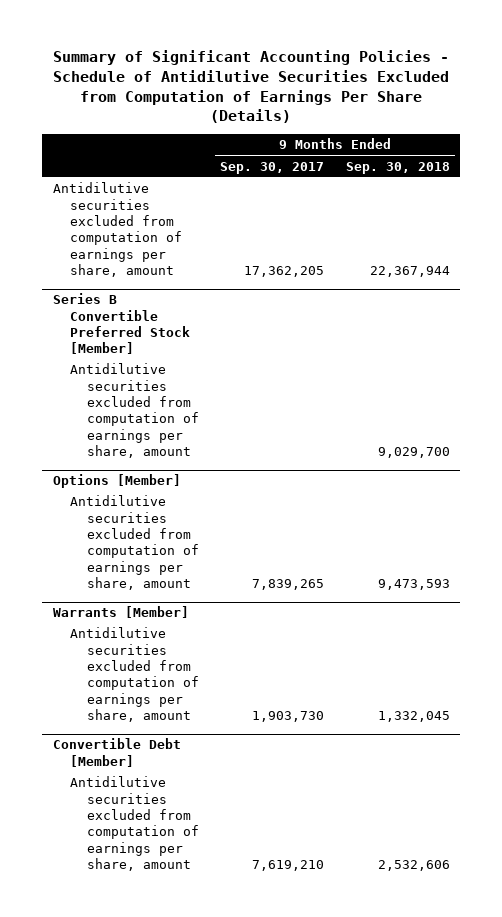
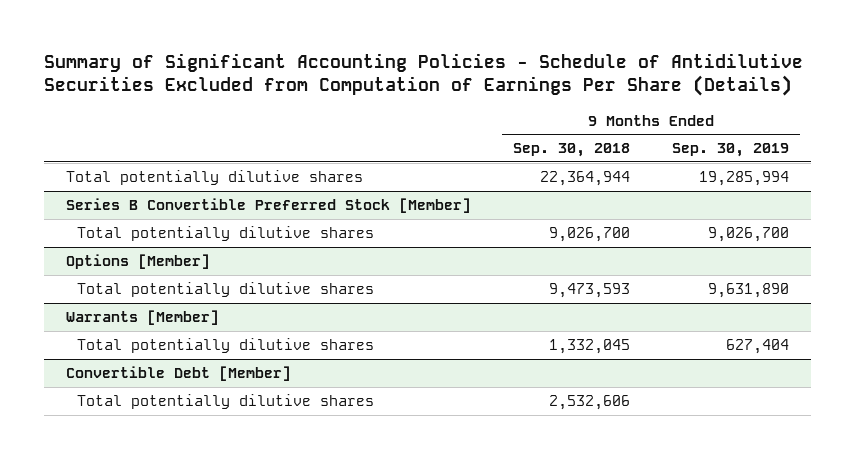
[220,161,325,174] Sep. 30, 2017 -> none
none -> [672,143,790,158] Sep. 30, 2019
[52,182,182,278] Antidilutive securities excluded from computation of earnings per share, amount -> none
none -> [65,170,363,186] Total potentially dilutive shares
[69,363,199,459] Antidilutive securities excluded from computation of earnings per share, amount -> none
none -> [76,226,374,242] Total potentially dilutive shares
[69,495,199,591] Antidilutive securities excluded from computation of earnings per share, amount -> [76,282,374,298] Total potentially dilutive shares
[69,627,199,723] Antidilutive securities excluded from computation of earnings per share, amount -> [76,338,374,354] Total potentially dilutive shares
[69,776,199,872] Antidilutive securities excluded from computation of earnings per share, amount -> [76,394,374,410] Total potentially dilutive shares

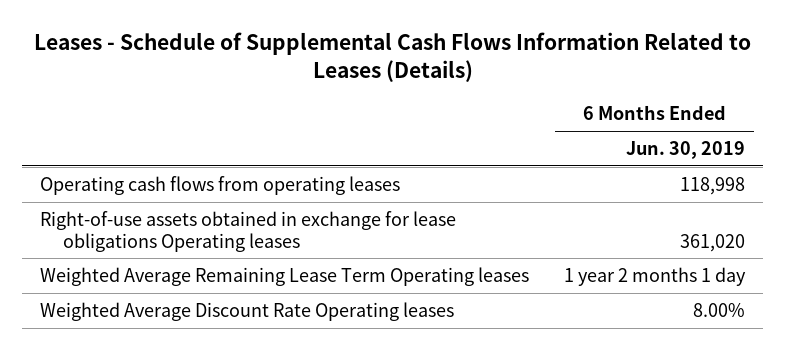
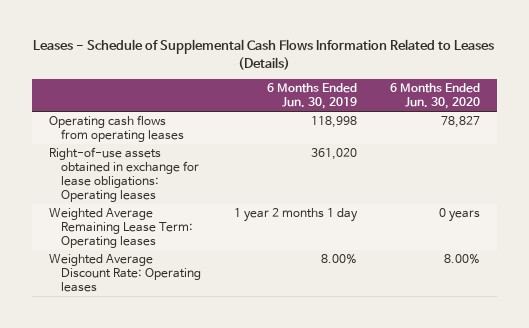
none -> [390,83,481,110] 6 Months Ended Jun. 30, 2020
[39,210,456,252] Right-of-use assets obtained in exchange for lease obligations Operating leases -> [48,147,200,202] Right-of-use assets obtained in exchange for lease obligations: Operating leases
[39,266,529,286] Weighted Average Remaining Lease Term Operating leases -> [48,208,194,248] Weighted Average Remaining Lease Term: Operating leases
[39,301,454,321] Weighted Average Discount Rate Operating leases -> [48,254,202,292] Weighted Average Discount Rate: Operating leases

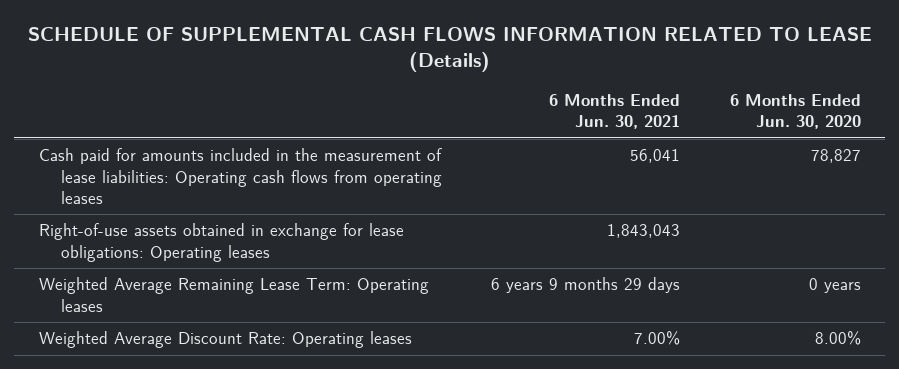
[33,38,495,70] Leases - Schedule of Supplemental Cash Flows Information Related to Leases (Details) -> [27,26,872,72] SCHEDULE OF SUPPLEMENTAL CASH FLOWS INFORMATION RELATED TO LEASE (Details)
[267,83,358,110] 6 Months Ended Jun. 30, 2019 -> none
none -> [549,94,681,130] 6 Months Ended Jun. 30, 2021
[48,115,185,143] Operating cash flows from operating leases -> [38,148,443,204] Cash paid for amounts included in the measurement of lease liabilities: Operating cash flows from operating leases

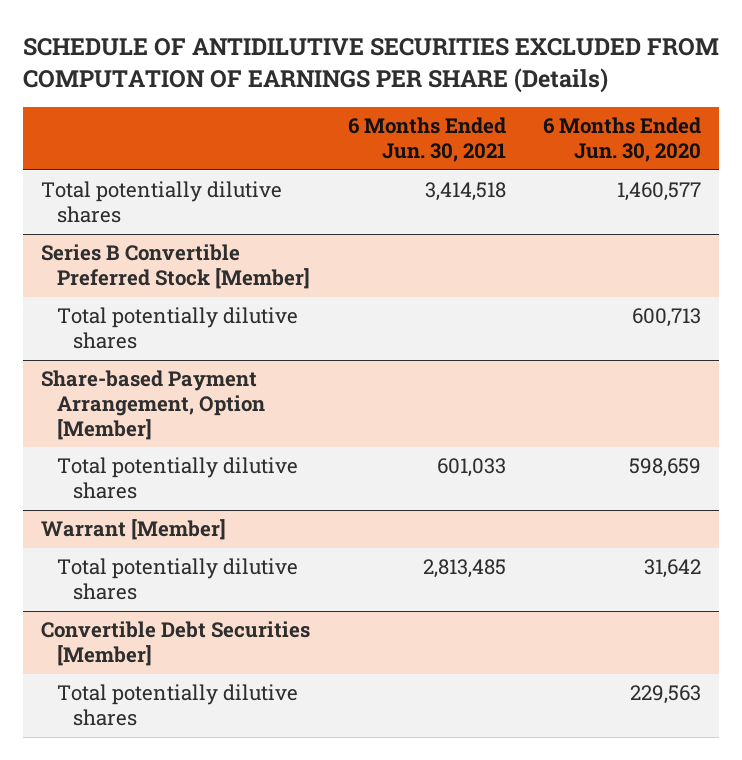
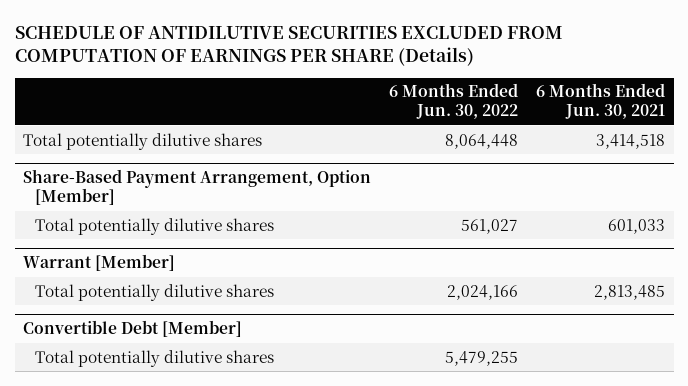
[542,117,701,162] 6 Months Ended Jun. 30, 2020 -> none
none -> [389,83,519,120] 6 Months Ended Jun. 30, 2022
[41,244,311,289] Series B Convertible Preferred Stock [Member] -> none
[57,307,299,349] Total potentially dilutive shares -> none
[41,370,266,440] Share-based Payment Arrangement, Option [Member] -> [23,169,372,206] Share-Based Payment Arrangement, Option [Member]
[41,621,311,666] Convertible Debt Securities [Member] -> [23,320,243,338] Convertible Debt [Member]

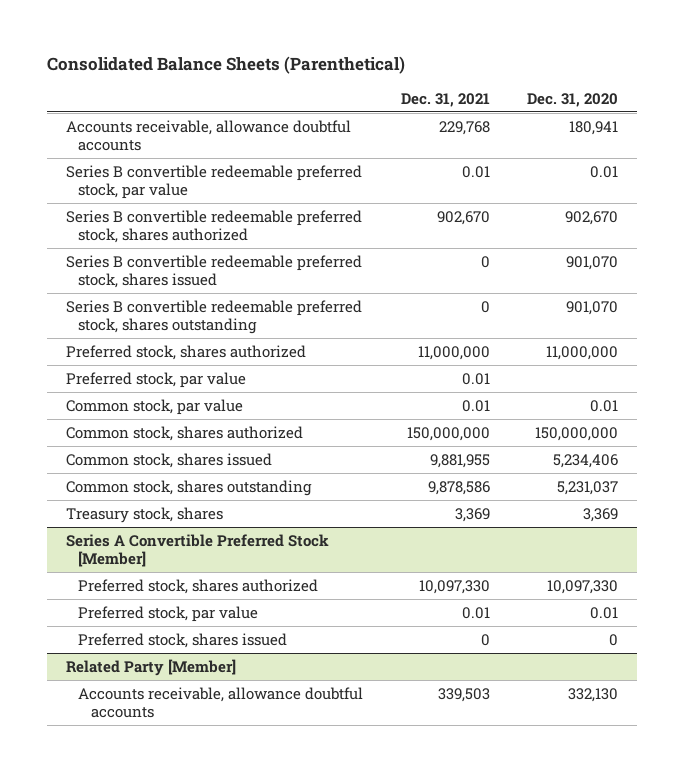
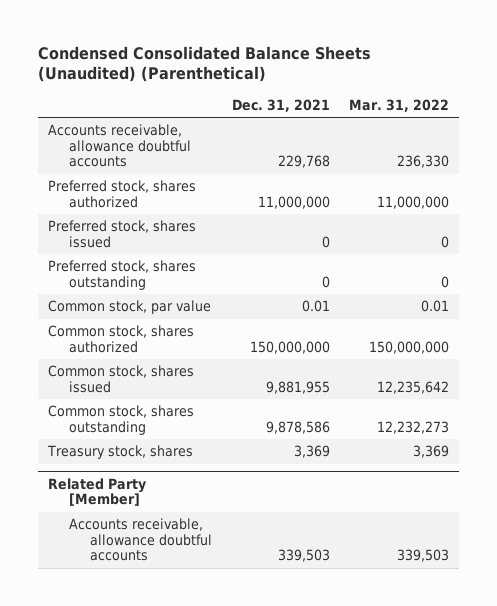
[47,56,406,75] Consolidated Balance Sheets (Parenthetical) -> [37,45,371,83] Condensed Consolidated Balance Sheets (Unaudited) (Parenthetical)
[526,92,618,107] Dec. 31, 2020 -> none
none -> [349,98,450,112] Mar. 31, 2022
[65,164,362,200] Series B convertible redeemable preferred stock, par value -> none
[65,209,362,244] Series B convertible redeemable preferred stock, shares authorized -> none
[65,254,362,289] Series B convertible redeemable preferred stock, shares issued -> none
[65,299,362,335] Series B convertible redeemable preferred stock, shares outstanding -> none
[65,371,246,388] Preferred stock, par value -> none
none -> [47,220,196,248] Preferred stock, shares issued
none -> [47,260,196,290] Preferred stock, shares outstanding
[65,533,329,568] Series A Convertible Preferred Stock [Member] -> none
[78,578,319,594] Preferred stock, shares authorized -> none
[78,605,259,622] Preferred stock, par value -> none
[78,632,288,648] Preferred stock, shares issued -> none

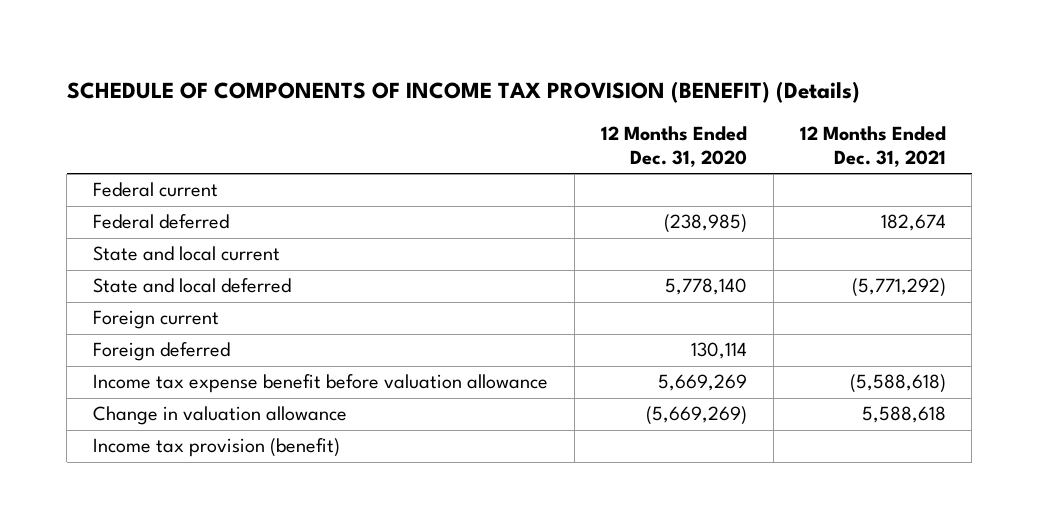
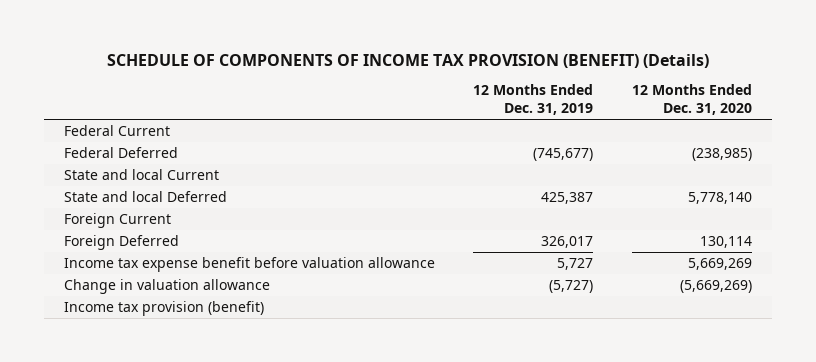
[799,125,946,167] 12 Months Ended Dec. 31, 2021 -> none
none -> [473,84,594,116] 12 Months Ended Dec. 31, 2019
[93,182,219,198] Federal current -> [63,124,170,136] Federal Current
[93,214,230,230] Federal deferred -> [63,146,178,158] Federal Deferred
[93,246,281,262] State and local current -> [63,168,219,180] State and local Current
[93,278,292,294] State and local deferred -> [63,190,227,202] State and local Deferred
[93,310,220,330] Foreign current -> [63,212,171,228] Foreign Current
[93,342,231,362] Foreign deferred -> [63,234,179,250] Foreign Deferred

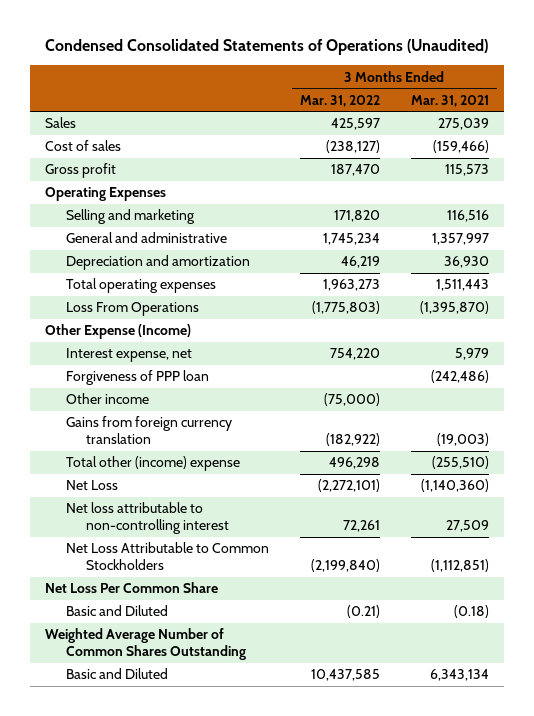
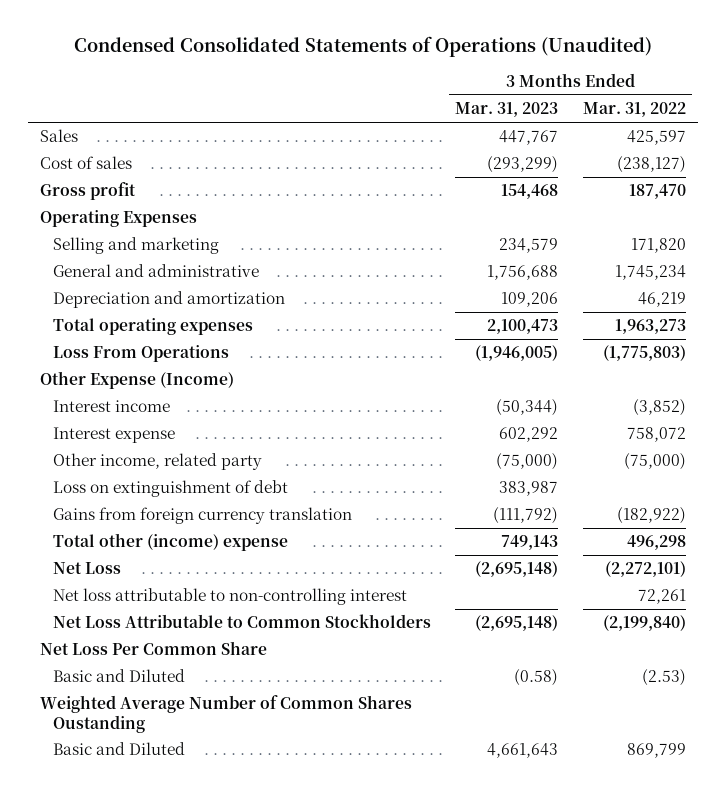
[410,94,489,107] Mar. 31, 2021 -> none
none -> [455,102,559,118] Mar. 31, 2023
[65,370,209,386] Forgiveness of PPP loan -> none
none -> [52,400,170,413] Interest income
[65,348,192,363] Interest expense, net -> [52,427,175,444] Interest expense
[329,348,380,361] 754,220 -> [626,427,686,443] 758,072
[65,393,149,405] Other income -> [52,453,262,471] Other income, related party
none -> [52,480,288,498] Loss on extinguishment of debt
[346,605,380,619] (0.21) -> [641,669,686,687] (2.53)
[45,628,246,661] Weighted Average Number of Common Shares Outstanding -> [39,695,412,733] Weighted Average Number of Common Shares Oustanding
[310,669,380,682] 10,437,585 -> [626,743,686,759] 869,799

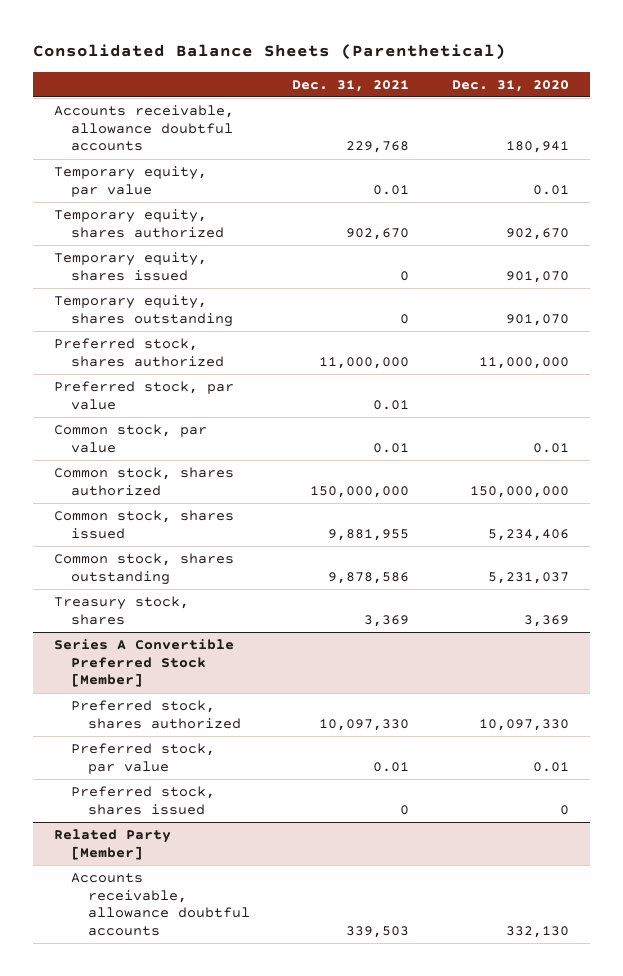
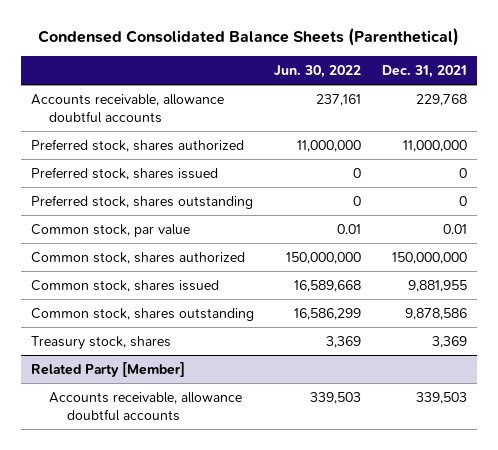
[32,44,506,61] Consolidated Balance Sheets (Parenthetical) -> [37,28,459,47] Condensed Consolidated Balance Sheets (Parenthetical)
[451,79,569,92] Dec. 31, 2020 -> none
none -> [274,65,362,79] Jun. 30, 2022
[53,166,207,197] Temporary equity, par value -> none
[53,209,224,238] Temporary equity, shares authorized -> none
[53,252,207,281] Temporary equity, shares issued -> none
[53,295,233,327] Temporary equity, shares outstanding -> none
[53,381,234,410] Preferred stock, par value -> none
none -> [30,166,218,180] Preferred stock, shares issued
none -> [30,194,253,209] Preferred stock, shares outstanding
[53,639,234,688] Series A Convertible Preferred Stock [Member] -> none
[70,700,241,729] Preferred stock, shares authorized -> none
[70,743,215,774] Preferred stock, par value -> none
[70,786,215,815] Preferred stock, shares issued -> none

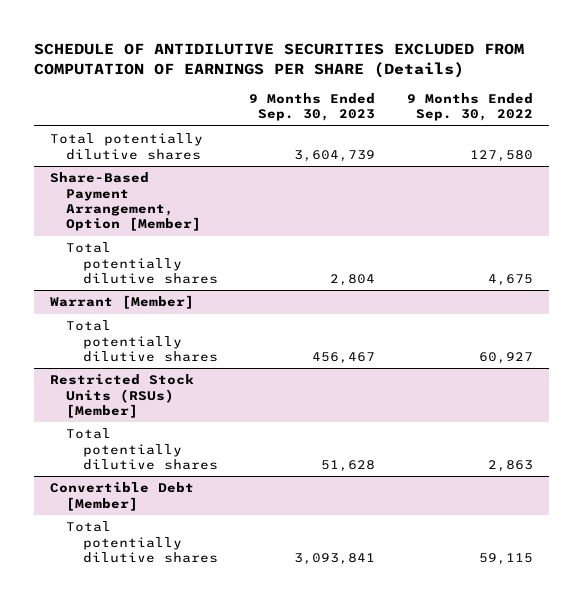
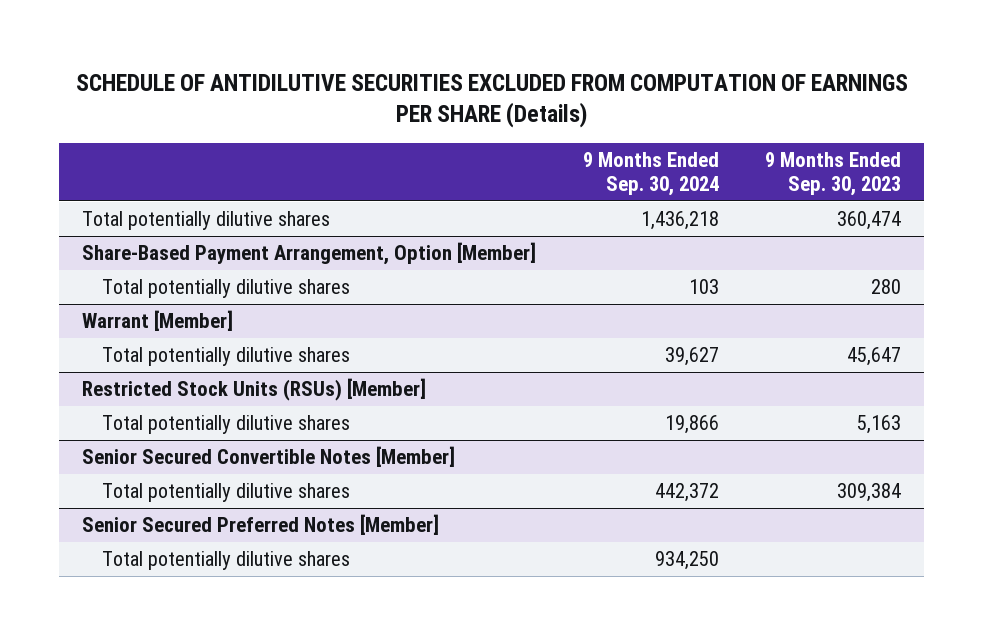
[407,92,534,122] 9 Months Ended Sep. 30, 2022 -> none
none -> [582,152,719,197] 9 Months Ended Sep. 30, 2024
[294,149,376,162] 3,604,739 -> [836,211,901,231] 360,474
[330,273,376,286] 2,804 -> [870,279,901,295] 280
[312,351,376,364] 456,467 -> [846,347,901,367] 45,647
[50,482,195,511] Convertible Debt [Member] -> none
[321,459,376,472] 51,628 -> [856,415,901,435] 5,163
none -> [82,446,456,468] Senior Secured Convertible Notes [Member]
[294,552,376,565] 3,093,841 -> [836,483,901,503] 309,384
none -> [82,514,440,536] Senior Secured Preferred Notes [Member]
none -> [102,551,351,571] Total potentially dilutive shares

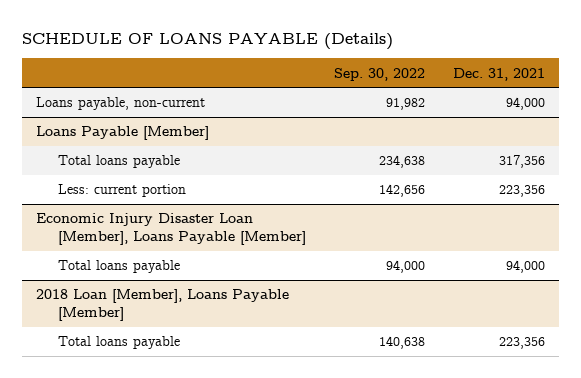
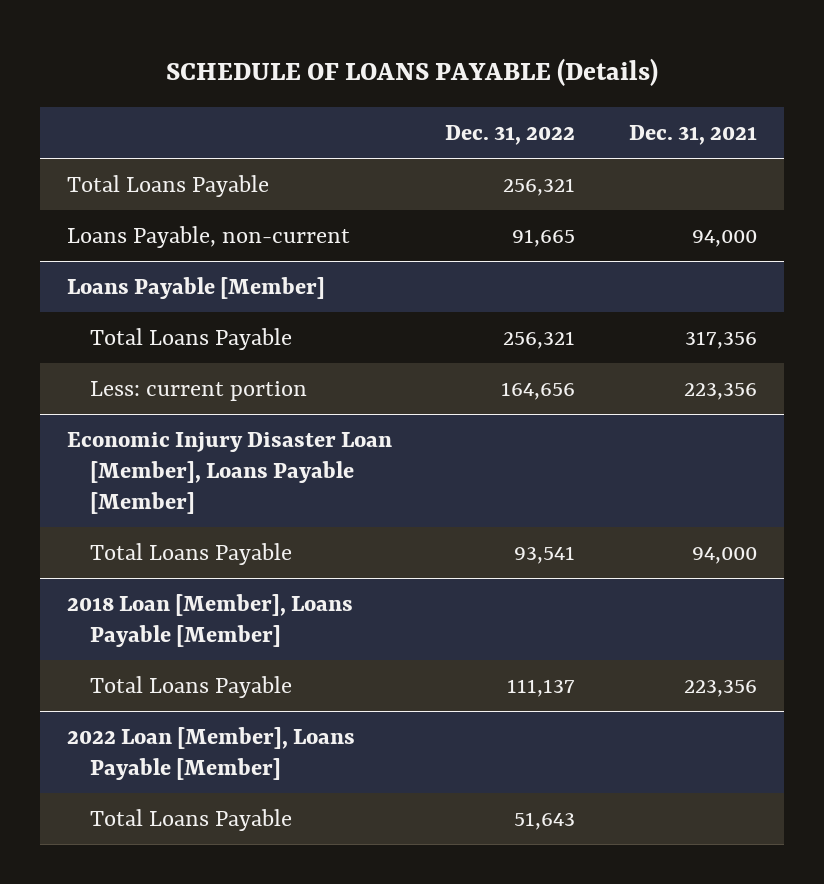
[334,67,426,81] Sep. 30, 2022 -> none
none -> [445,124,576,145] Dec. 31, 2022
none -> [66,175,269,198] Total Loans Payable
[36,97,206,111] Loans payable, non-current -> [66,226,350,249] Loans Payable, non-current
[58,155,181,169] Total loans payable -> [90,328,293,351] Total Loans Payable
[58,260,181,274] Total loans payable -> [90,543,293,566] Total Loans Payable
[58,336,181,350] Total loans payable -> [90,676,293,699] Total Loans Payable
none -> [66,727,355,781] 2022 Loan [Member], Loans Payable [Member]
none -> [90,809,293,832] Total Loans Payable

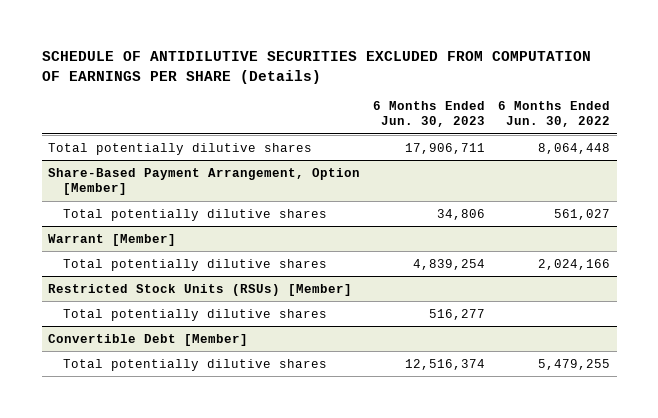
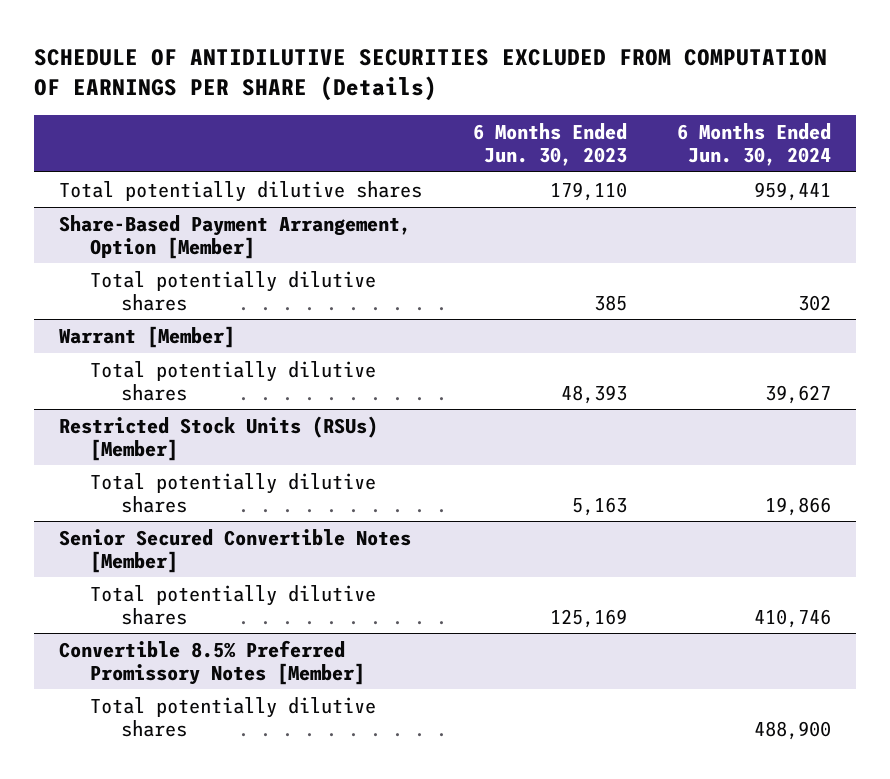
[498,100,611,128] 6 Months Ended Jun. 30, 2022 -> none
none -> [676,122,831,166] 6 Months Ended Jun. 30, 2024
[405,142,486,154] 17,906,711 -> [549,181,627,201] 179,110
[437,208,486,220] 34,806 -> [593,294,627,311] 385
[413,258,486,270] 4,839,254 -> [560,384,627,404] 48,393
[48,333,249,346] Convertible Debt [Member] -> none
[429,308,486,320] 516,277 -> [571,496,627,516] 5,163
none -> [59,528,412,573] Senior Secured Convertible Notes [Member]
[405,358,486,370] 12,516,374 -> [549,608,627,628] 125,169
none -> [59,639,366,685] Convertible 8.5% Preferred Promissory Notes [Member]
none -> [90,696,377,737] Total potentially dilutive shares

